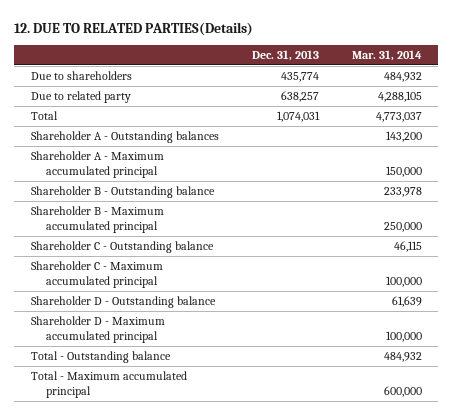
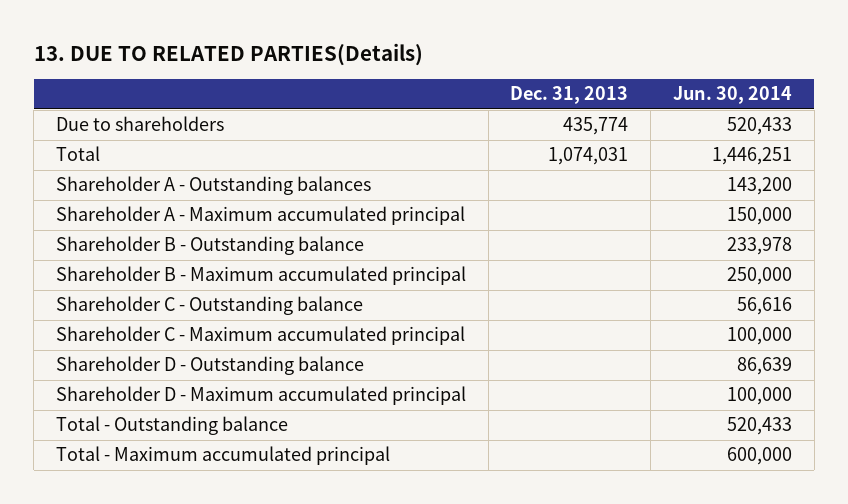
[14,21,254,36] 12. DUE TO RELATED PARTIES(Details) -> [33,43,423,67] 13. DUE TO RELATED PARTIES(Details)
[351,49,422,61] Mar. 31, 2014 -> none
none -> [672,86,792,105] Jun. 30, 2014
[30,91,131,104] Due to related party -> none

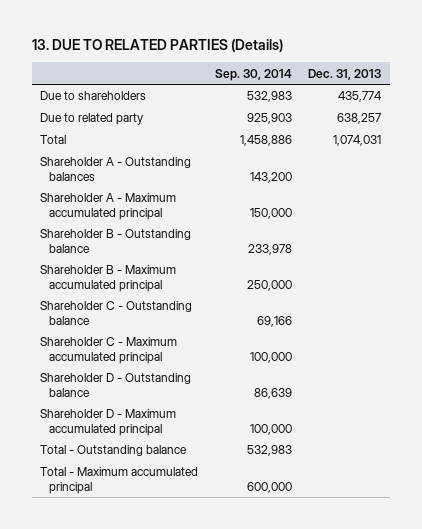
[33,43,423,67] 13. DUE TO RELATED PARTIES(Details) -> [31,39,283,53] 13. DUE TO RELATED PARTIES (Details)
[672,86,792,105] Jun. 30, 2014 -> none
none -> [214,68,292,81] Sep. 30, 2014
none -> [40,113,144,126] Due to related party

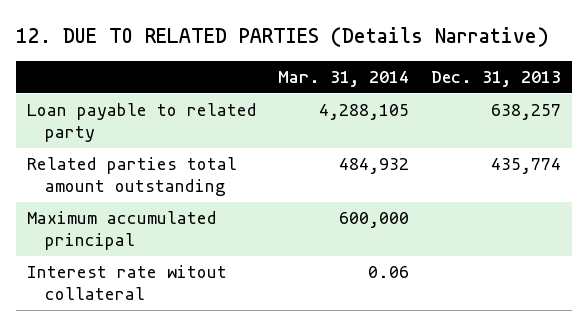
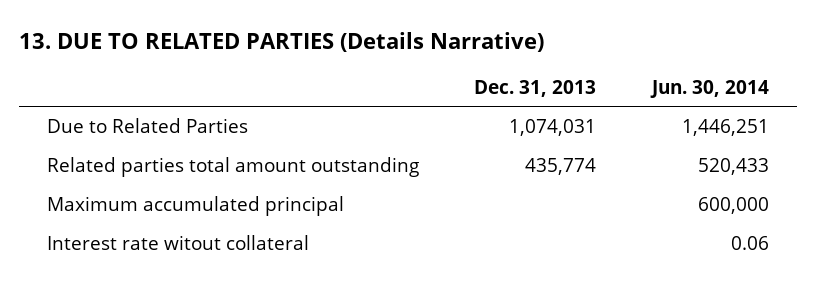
[15,27,549,48] 12. DUE TO RELATED PARTIES (Details Narrative) -> [18,31,544,52] 13. DUE TO RELATED PARTIES (Details Narrative)
[278,71,410,88] Mar. 31, 2014 -> none
none -> [650,79,770,98] Jun. 30, 2014
[26,103,257,142] Loan payable to related party -> none
none -> [46,118,248,134] Due to Related Parties

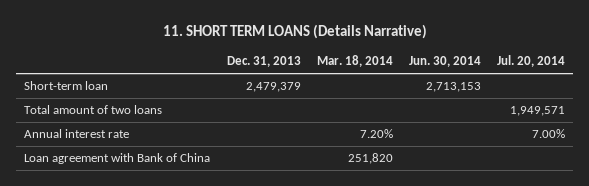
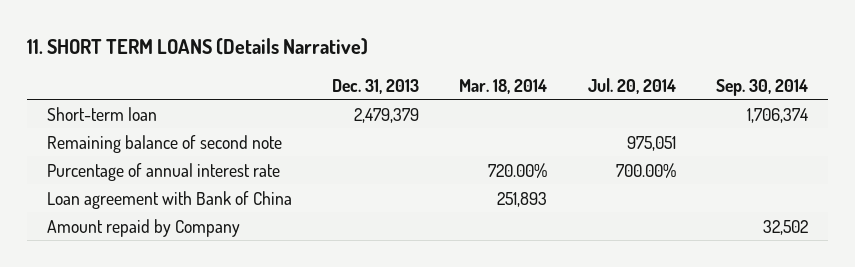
[408,56,481,68] Jun. 30, 2014 -> none
none -> [715,78,808,96] Sep. 30, 2014
[24,105,163,115] Total amount of two loans -> none
none -> [46,134,282,153] Remaining balance of second note
[24,129,130,139] Annual interest rate -> [46,162,280,181] Purcentage of annual interest rate
[359,129,393,139] 7.20% -> [488,162,548,178] 720.00%
[531,129,565,139] 7.00% -> [615,162,676,178] 700.00%
[347,153,393,165] 251,820 -> [497,191,548,207] 251,893
none -> [46,218,240,237] Amount repaid by Company

